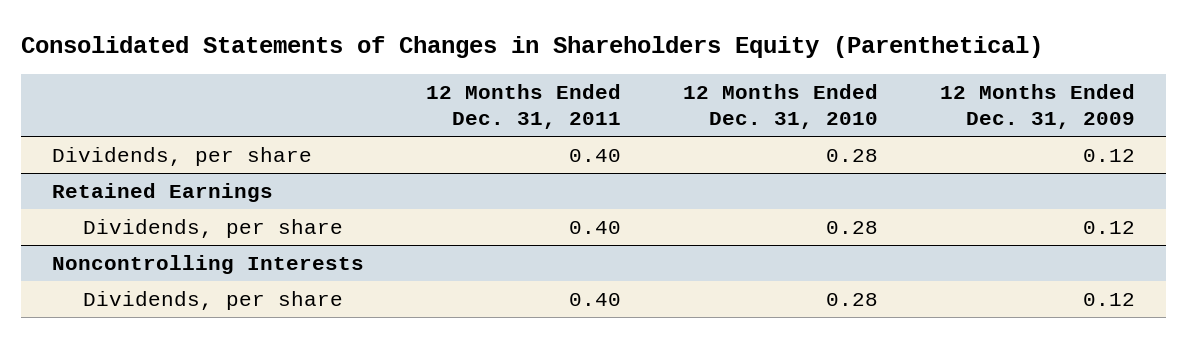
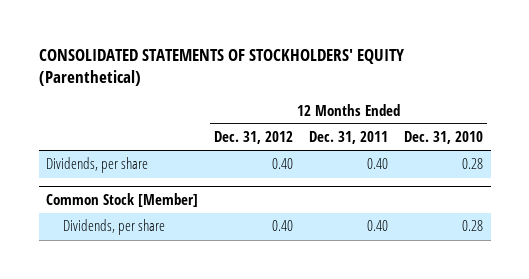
[21,36,1044,59] Consolidated Statements of Changes in Shareholders Equity (Parenthetical) -> [38,48,404,86] CONSOLIDATED STATEMENTS OF STOCKHOLDERS' EQUITY (Parenthetical)
[939,83,1135,130] 12 Months Ended Dec. 31, 2009 -> none
none -> [214,131,294,145] Dec. 31, 2012
[52,182,274,202] Retained Earnings -> none
[82,218,343,238] Dividends, per share -> none
[52,254,365,274] Noncontrolling Interests -> none
none -> [46,193,199,208] Common Stock [Member]

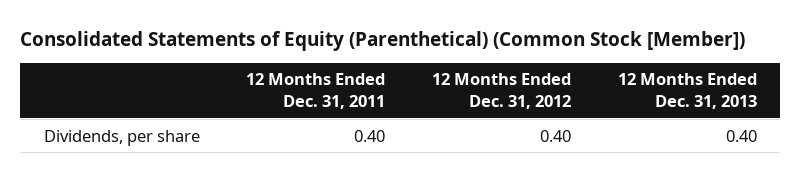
[38,48,404,86] CONSOLIDATED STATEMENTS OF STOCKHOLDERS' EQUITY (Parenthetical) -> [20,31,746,52] Consolidated Statements of Equity (Parenthetical) (Common Stock [Member])
[403,131,483,145] Dec. 31, 2010 -> none
none -> [617,73,757,109] 12 Months Ended Dec. 31, 2013
[46,193,199,208] Common Stock [Member] -> none
[63,219,166,236] Dividends, per share -> none

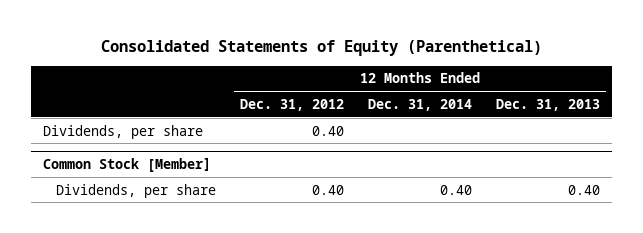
[20,31,746,52] Consolidated Statements of Equity (Parenthetical) (Common Stock [Member]) -> [100,40,542,57] Consolidated Statements of Equity (Parenthetical)
[246,73,386,109] 12 Months Ended Dec. 31, 2011 -> none
none -> [368,98,473,111] Dec. 31, 2014
none -> [43,124,204,139] Dividends, per share
none -> [43,157,212,172] Common Stock [Member]

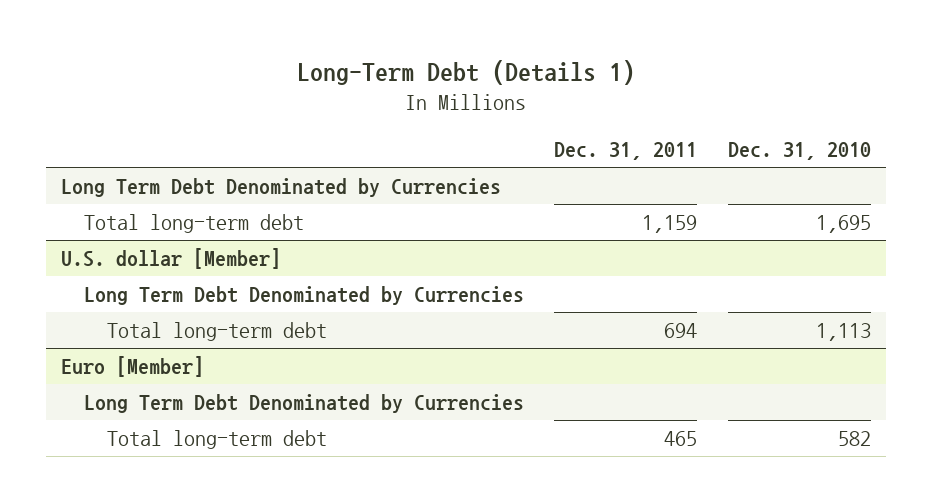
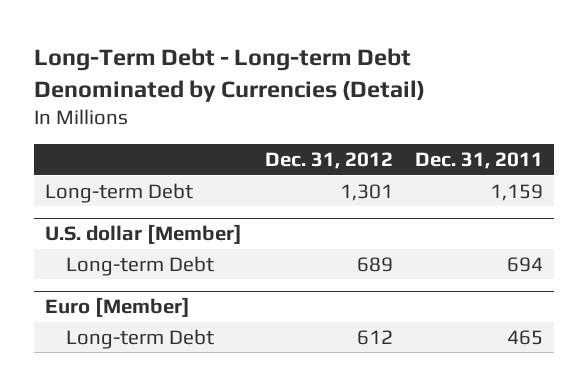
[296,59,635,85] Long-Term Debt (Details 1) -> [33,48,425,102] Long-Term Debt - Long-term Debt Denominated by Currencies (Detail)
[727,142,871,161] Dec. 31, 2010 -> none
none -> [264,152,393,170] Dec. 31, 2012
[60,177,501,197] Long Term Debt Denominated by Currencies -> none
[83,213,304,233] Total long-term debt -> [45,182,194,203] Long-term Debt
[83,285,524,305] Long Term Debt Denominated by Currencies -> none
[106,321,327,341] Total long-term debt -> [66,255,215,276] Long-term Debt
[83,393,524,413] Long Term Debt Denominated by Currencies -> none
[106,429,327,449] Total long-term debt -> [66,328,215,349] Long-term Debt

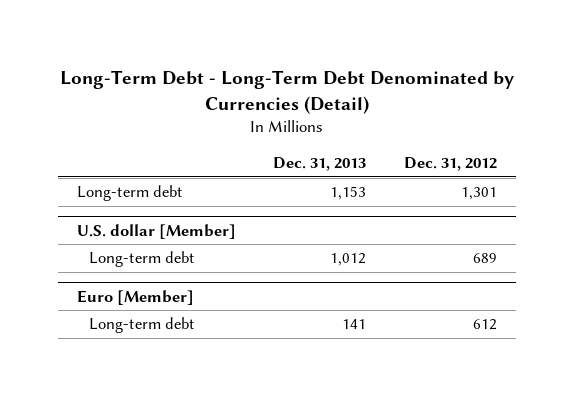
[33,48,425,102] Long-Term Debt - Long-term Debt Denominated by Currencies (Detail) -> [59,69,514,114] Long-Term Debt - Long-Term Debt Denominated by Currencies (Detail)
[415,152,544,170] Dec. 31, 2011 -> none
none -> [273,157,367,172] Dec. 31, 2013
[45,182,194,203] Long-term Debt -> [76,185,183,202] Long-term debt
[66,255,215,276] Long-term Debt -> [89,251,196,268] Long-term debt
[66,328,215,349] Long-term Debt -> [89,317,196,334] Long-term debt

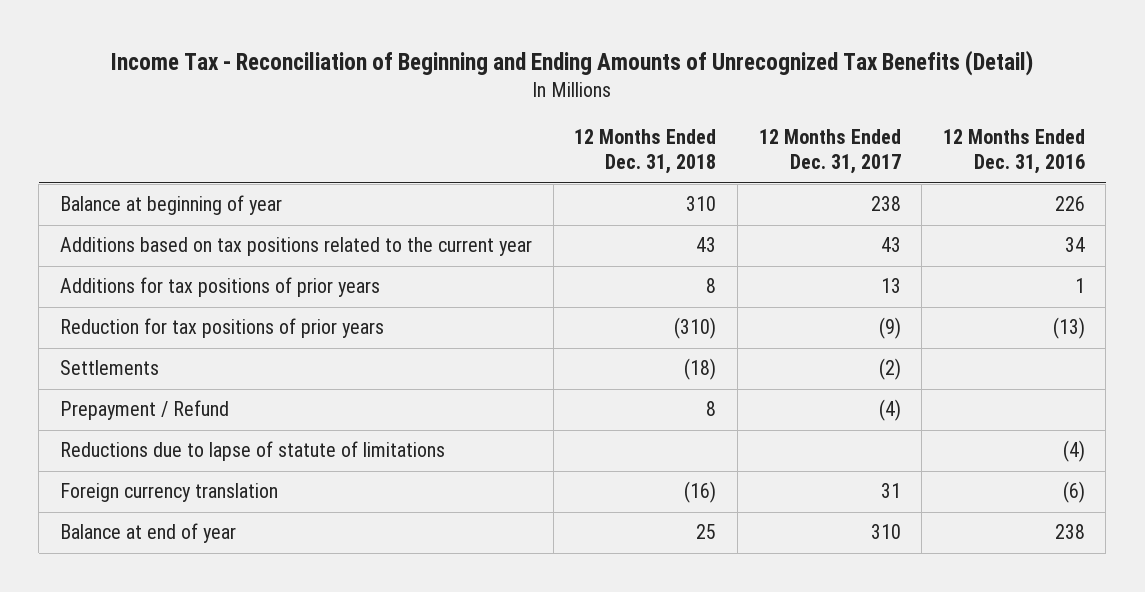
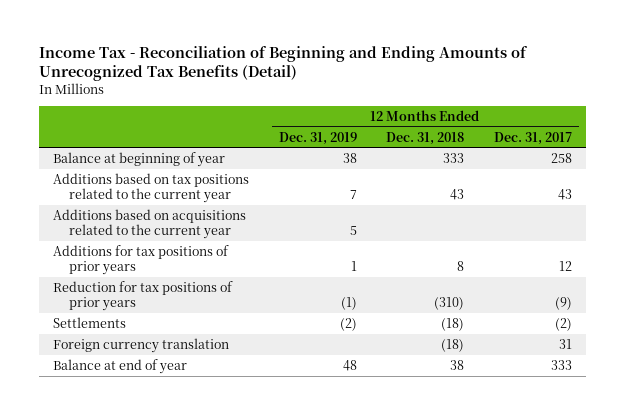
[942,128,1085,175] 12 Months Ended Dec. 31, 2016 -> none
none -> [278,131,357,145] Dec. 31, 2019
[686,196,717,212] 310 -> [443,152,465,163] 333
[870,196,901,212] 238 -> [550,152,572,163] 258
none -> [53,208,247,240] Additions based on acquisitions related to the current year
[880,278,901,294] 13 -> [558,261,572,272] 12
[59,400,229,421] Prepayment / Refund -> none
[59,441,445,462] Reductions due to lapse of statute of limitations -> none
[684,481,717,504] (16) -> [441,338,465,352] (18)
[696,524,717,540] 25 -> [450,359,465,370] 38
[870,524,901,540] 310 -> [550,359,572,370] 333

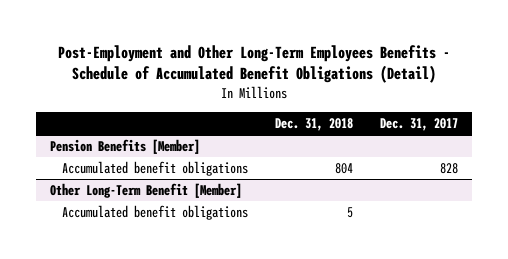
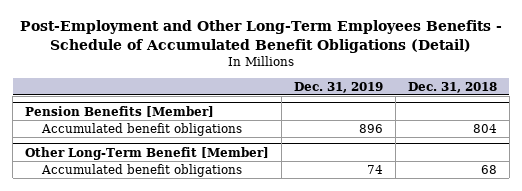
[380,117,459,131] Dec. 31, 2017 -> none
none -> [293,81,383,93] Dec. 31, 2019
[347,207,354,219] 5 -> [480,164,497,174] 68

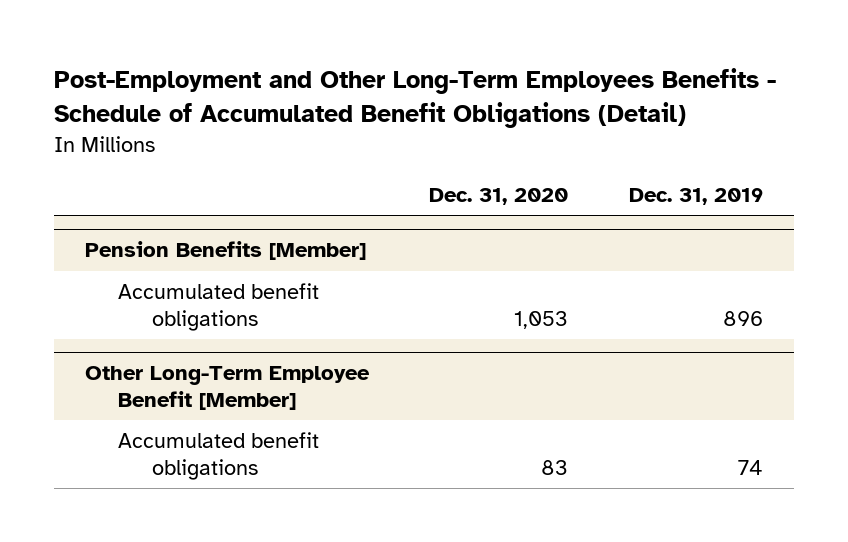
[407,81,497,93] Dec. 31, 2018 -> none
none -> [429,188,569,206] Dec. 31, 2020
[24,146,269,160] Other Long-Term Benefit [Member] -> [84,366,370,410] Other Long-Term Employee Benefit [Member]

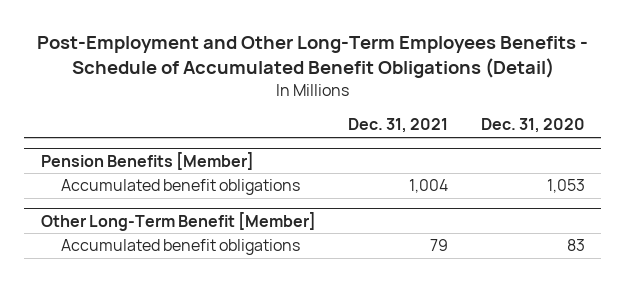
[629,188,764,206] Dec. 31, 2019 -> none
none -> [348,118,449,134] Dec. 31, 2021
[84,366,370,410] Other Long-Term Employee Benefit [Member] -> [40,211,316,231] Other Long-Term Benefit [Member]

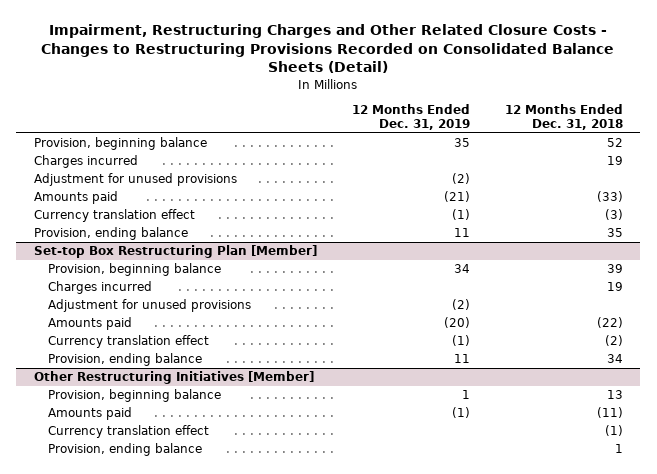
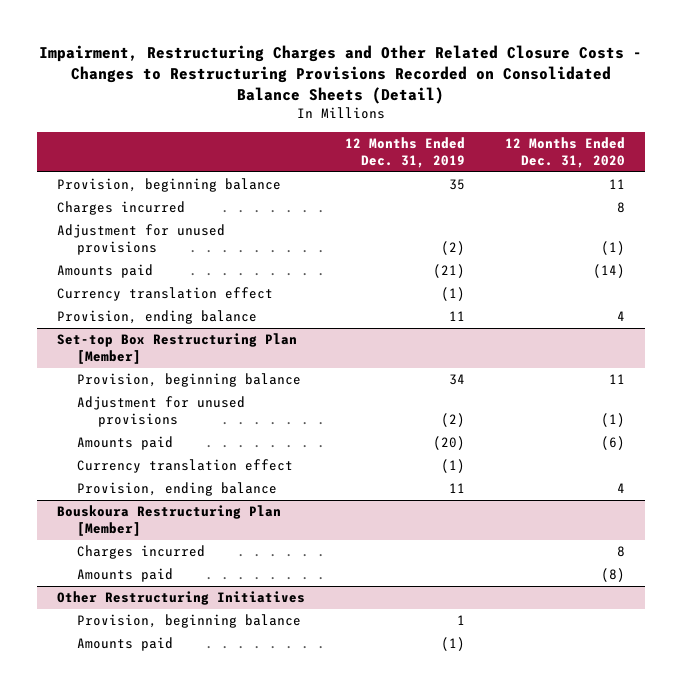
[504,103,623,131] 12 Months Ended Dec. 31, 2018 -> none
none -> [505,137,626,169] 12 Months Ended Dec. 31, 2020
[48,281,153,295] Charges incurred -> none
none -> [57,505,282,537] Bouskoura Restructuring Plan [Member]
none -> [77,545,206,560] Charges incurred
none -> [77,568,174,583] Amounts paid
[33,371,314,385] Other Restructuring Initiatives [Member] -> [57,591,306,606] Other Restructuring Initiatives
[48,425,210,439] Currency translation effect -> none
[48,443,203,457] Provision, ending balance -> none

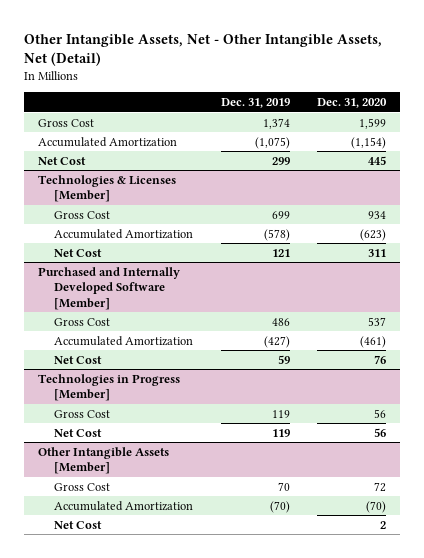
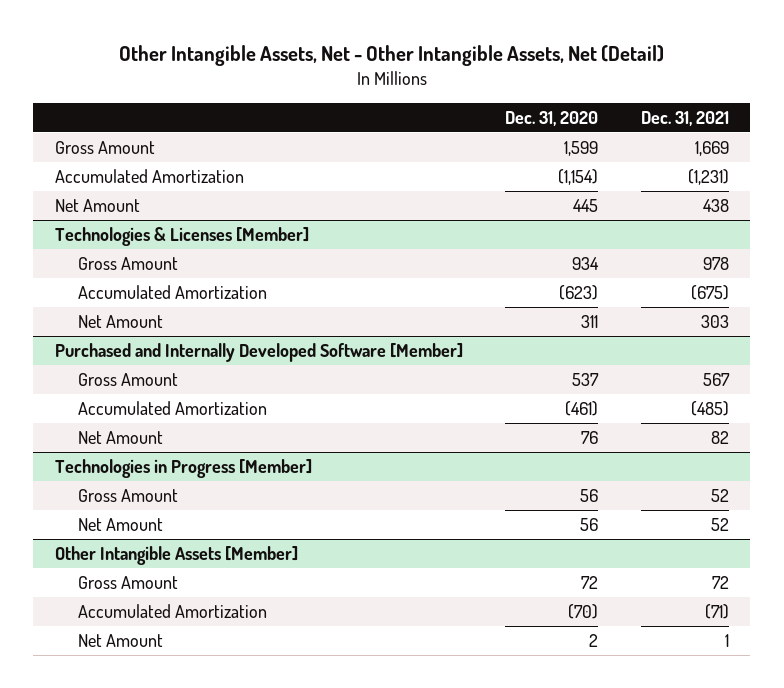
[220,98,290,109] Dec. 31, 2019 -> none
none -> [641,110,730,126] Dec. 31, 2021
[37,118,94,127] Gross Cost -> [54,141,155,155] Gross Amount
[37,156,86,165] Net Cost -> [54,199,140,213] Net Amount
[54,210,111,219] Gross Cost -> [78,257,179,271] Gross Amount
[54,248,103,257] Net Cost -> [78,315,164,329] Net Amount
[54,317,111,326] Gross Cost -> [78,373,179,387] Gross Amount
[54,355,103,364] Net Cost -> [78,431,164,445] Net Amount
[54,409,111,418] Gross Cost -> [78,489,179,503] Gross Amount
[54,428,103,437] Net Cost -> [78,518,164,532] Net Amount
[54,482,111,491] Gross Cost -> [78,576,179,590] Gross Amount
[54,520,103,529] Net Cost -> [78,634,164,648] Net Amount

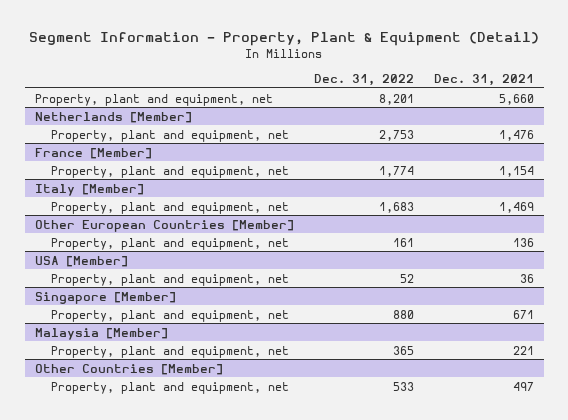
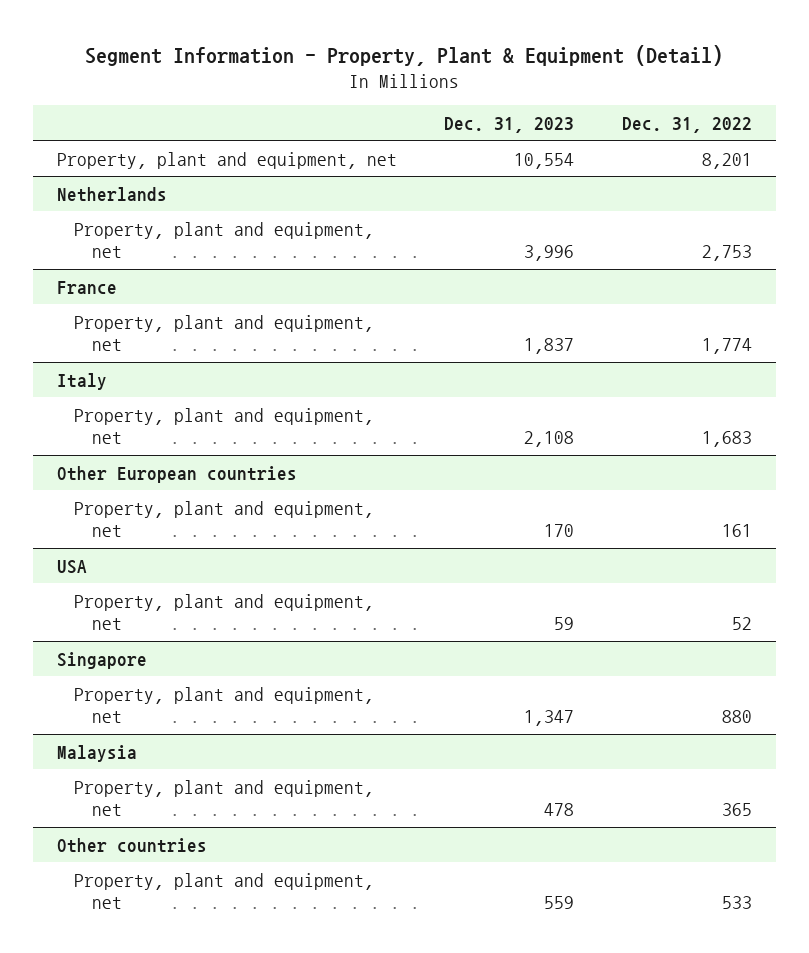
[433,73,534,86] Dec. 31, 2021 -> none
none -> [444,116,575,133] Dec. 31, 2023
[34,111,192,123] Netherlands [Member] -> [56,186,167,202] Netherlands
[34,147,152,159] France [Member] -> [56,280,117,295] France
[34,183,144,196] Italy [Member] -> [56,372,107,390] Italy
[34,219,294,232] Other European Countries [Member] -> [56,465,297,483] Other European countries
[34,255,128,267] USA [Member] -> [56,559,87,574] USA
[34,291,176,304] Singapore [Member] -> [56,651,147,669] Singapore
[34,327,168,340] Malaysia [Member] -> [56,744,137,762] Malaysia
[34,363,223,375] Other Countries [Member] -> [56,837,207,853] Other countries

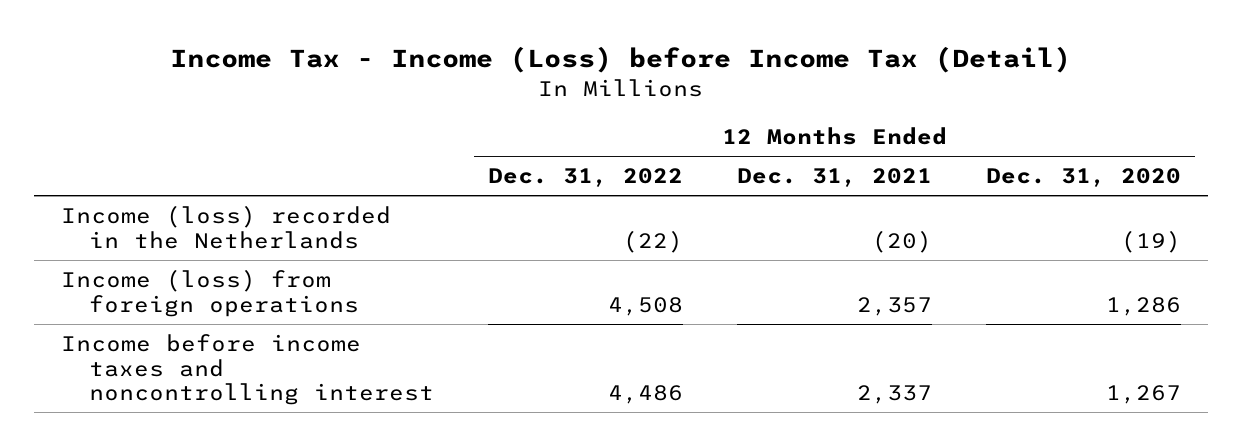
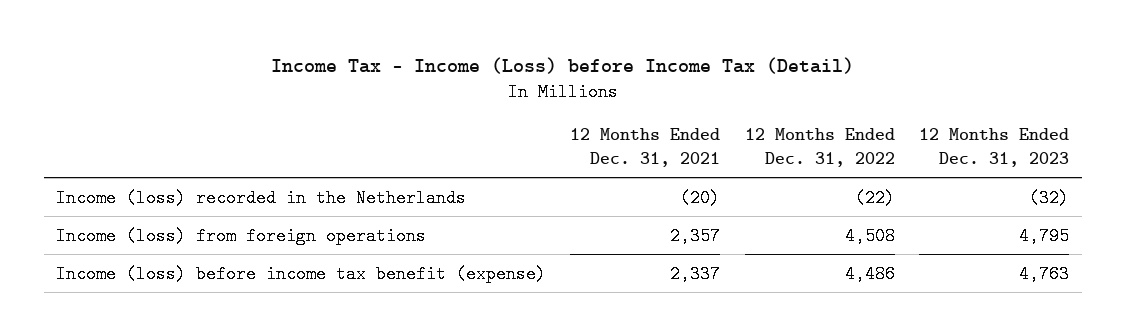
[986,168,1182,188] Dec. 31, 2020 -> none
none -> [919,128,1070,167] 12 Months Ended Dec. 31, 2023
[61,334,434,406] Income before income taxes and noncontrolling interest -> [56,264,547,283] Income (loss) before income tax benefit (expense)

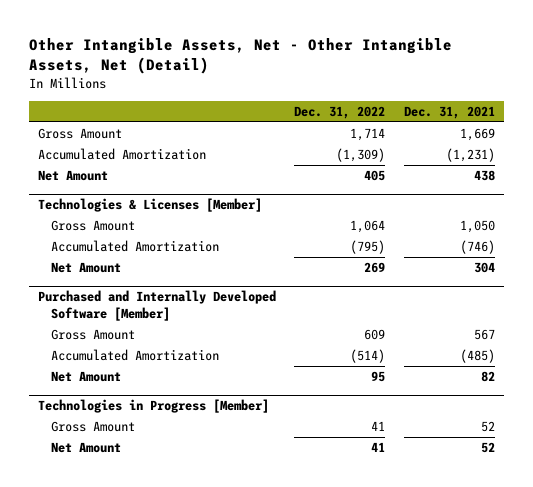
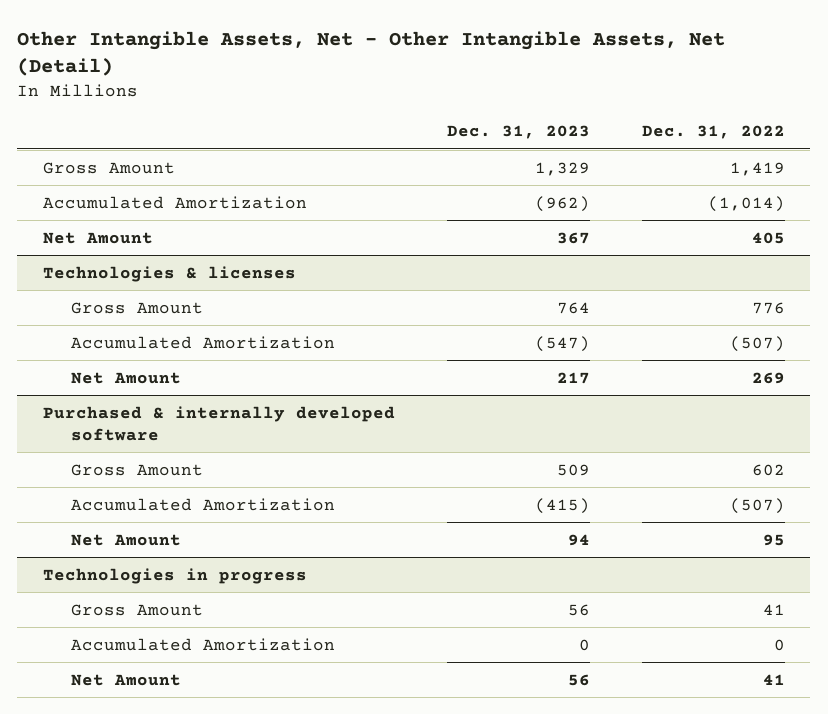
[403,106,495,120] Dec. 31, 2021 -> none
none -> [446,125,590,140] Dec. 31, 2023
[350,128,386,142] 1,714 -> [729,161,785,176] 1,419
[336,148,386,163] (1,309) -> [707,195,785,212] (1,014)
[38,198,263,213] Technologies & Licenses [Member] -> [43,265,297,282] Technologies & licenses
[350,220,386,234] 1,064 -> [751,301,785,314] 776
[350,240,386,255] (795) -> [729,335,785,352] (507)
[38,290,277,322] Purchased and Internally Developed Software [Member] -> [43,405,396,441] Purchased & internally developed software
[364,329,386,341] 609 -> [751,463,785,476] 602
[350,349,386,364] (514) -> [729,497,785,514] (507)
[38,399,270,414] Technologies in Progress [Member] -> [43,567,308,584] Technologies in progress
none -> [70,637,335,651] Accumulated Amortization

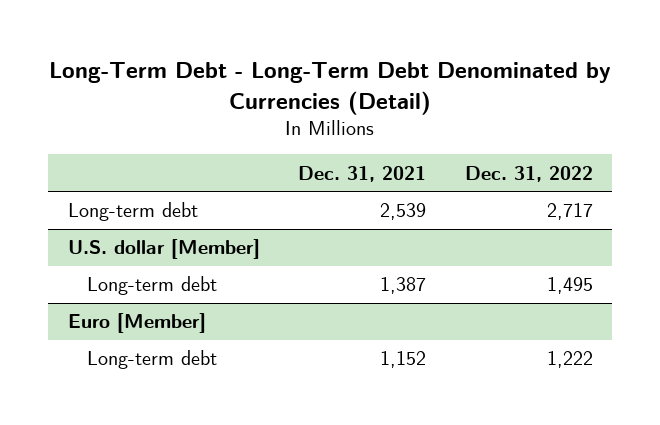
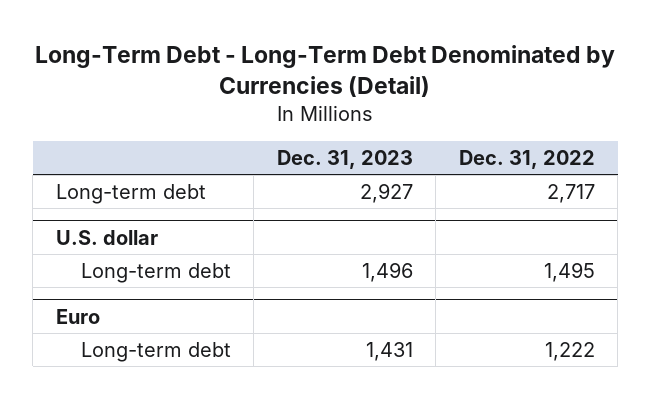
[298,165,427,182] Dec. 31, 2021 -> none
none -> [276,149,413,169] Dec. 31, 2023
[67,239,260,260] U.S. dollar [Member] -> [55,229,158,245] U.S. dollar
[67,313,206,334] Euro [Member] -> [55,308,100,324] Euro

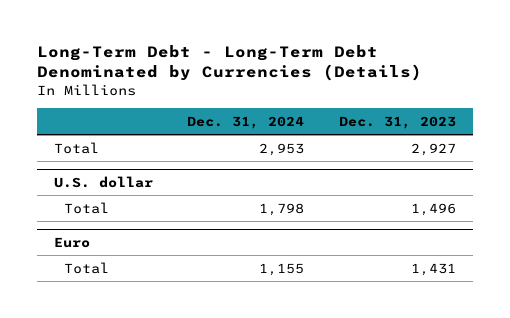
[35,45,616,98] Long-Term Debt - Long-Term Debt Denominated by Currencies (Detail) -> [36,45,422,82] Long-Term Debt - Long-Term Debt Denominated by Currencies (Details)
[458,149,595,169] Dec. 31, 2022 -> none
none -> [187,115,305,129] Dec. 31, 2024
[55,183,206,204] Long-term debt -> [54,141,100,154] Total
[80,262,231,283] Long-term debt -> [64,201,110,214] Total
[80,341,231,362] Long-term debt -> [64,261,110,274] Total

